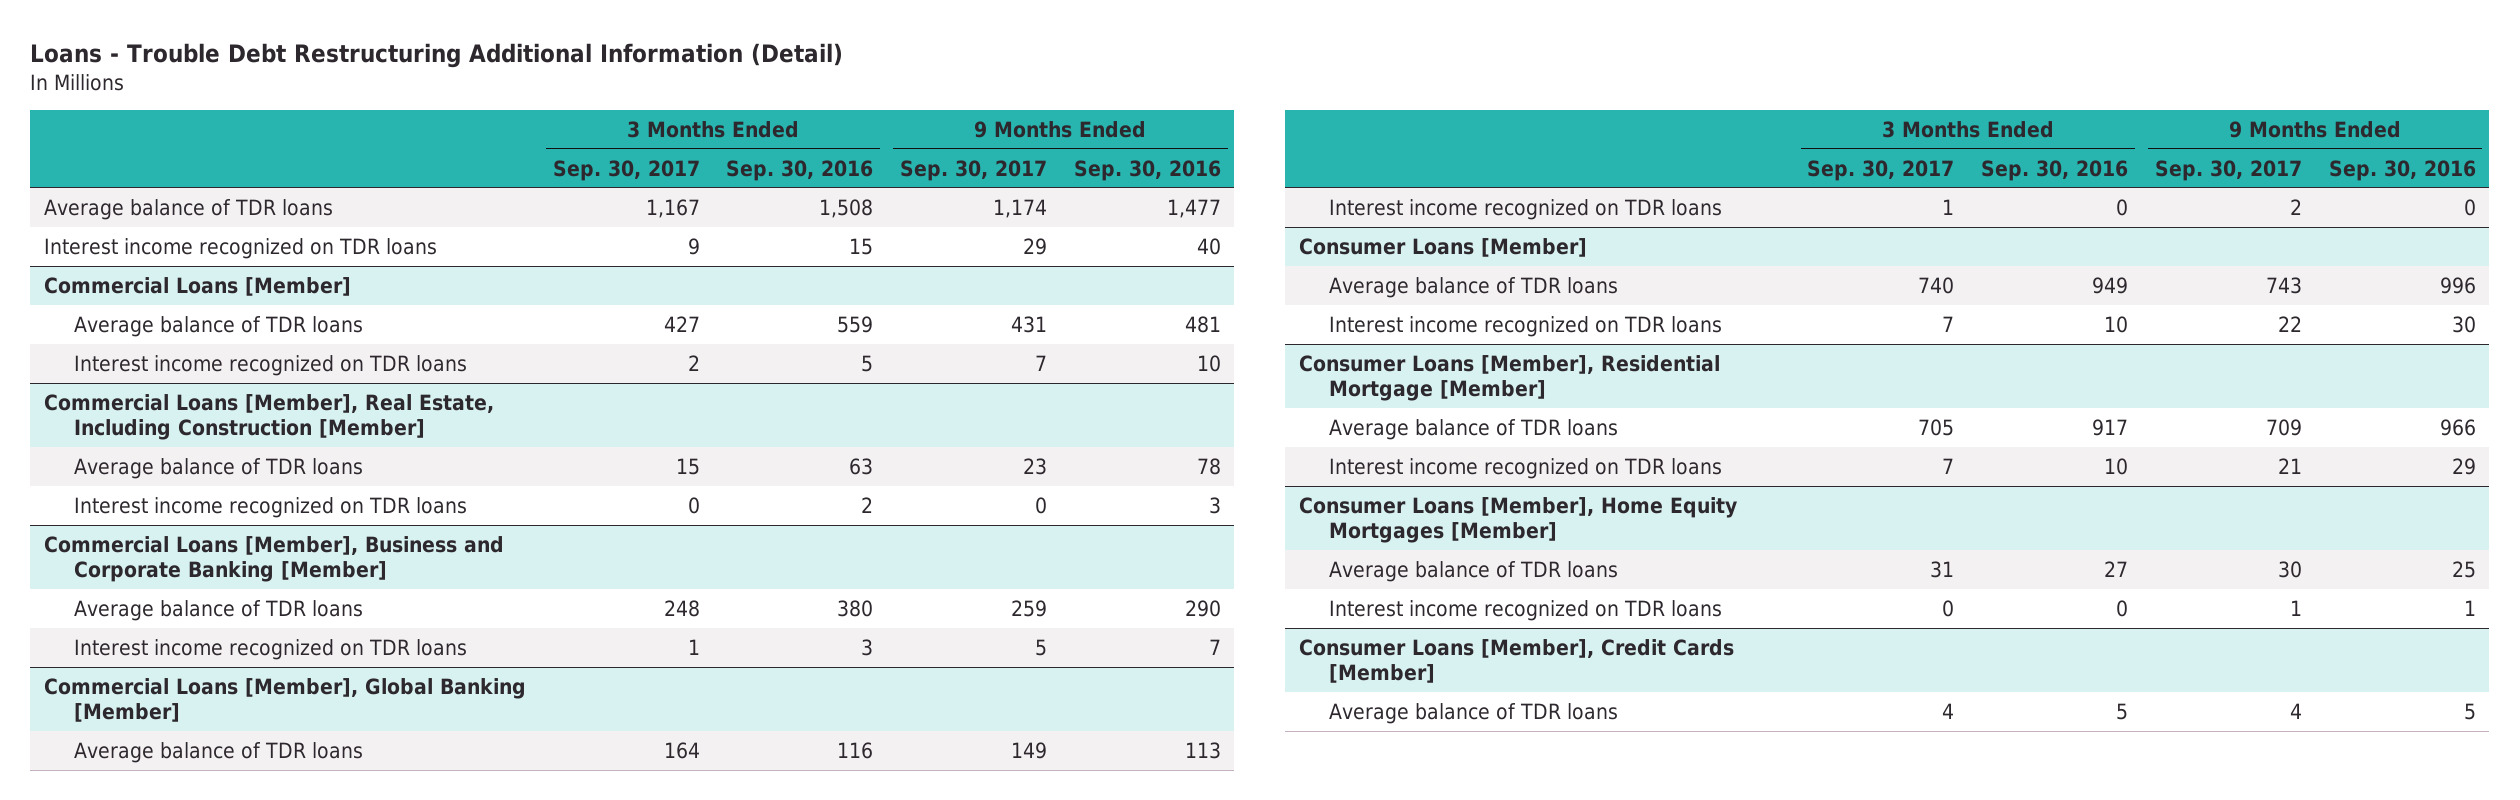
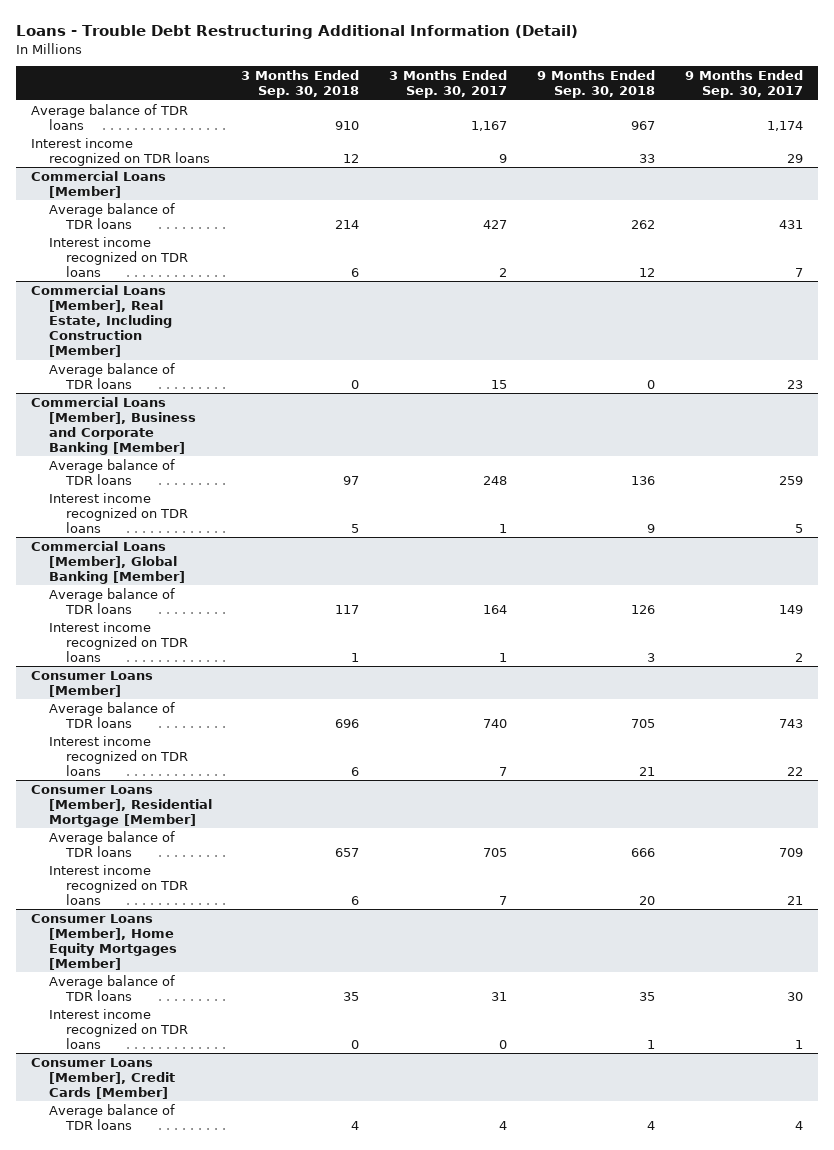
[726,159,874,181] Sep. 30, 2016 -> none
[1073,159,1221,181] Sep. 30, 2016 -> none
none -> [241,70,360,99] 3 Months Ended Sep. 30, 2018
none -> [536,70,655,99] 9 Months Ended Sep. 30, 2018
[74,496,468,518] Interest income recognized on TDR loans -> none

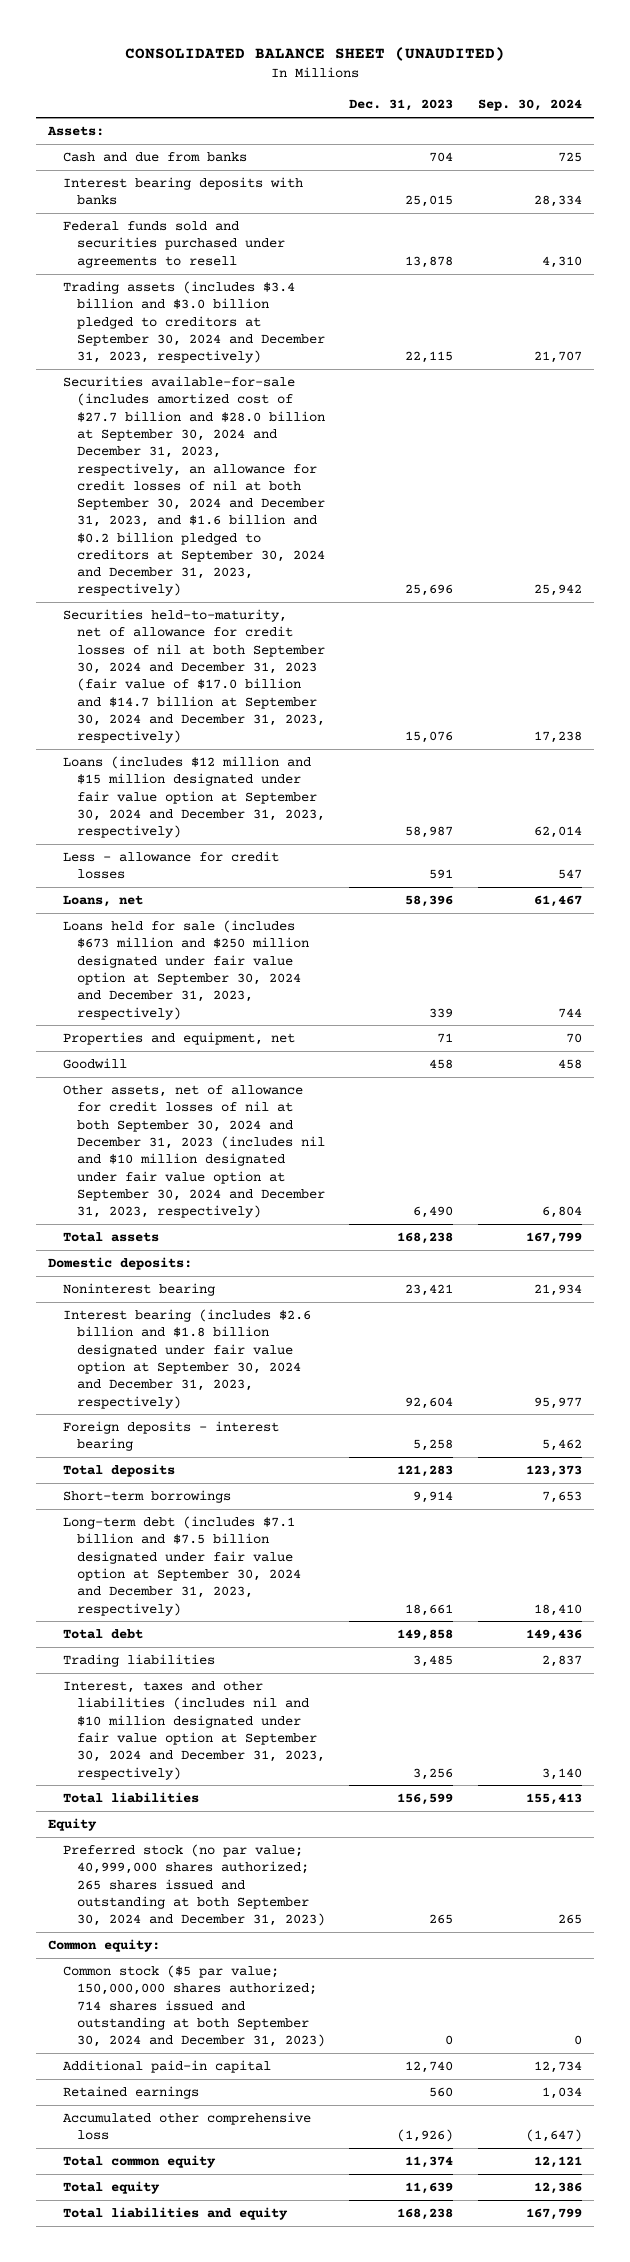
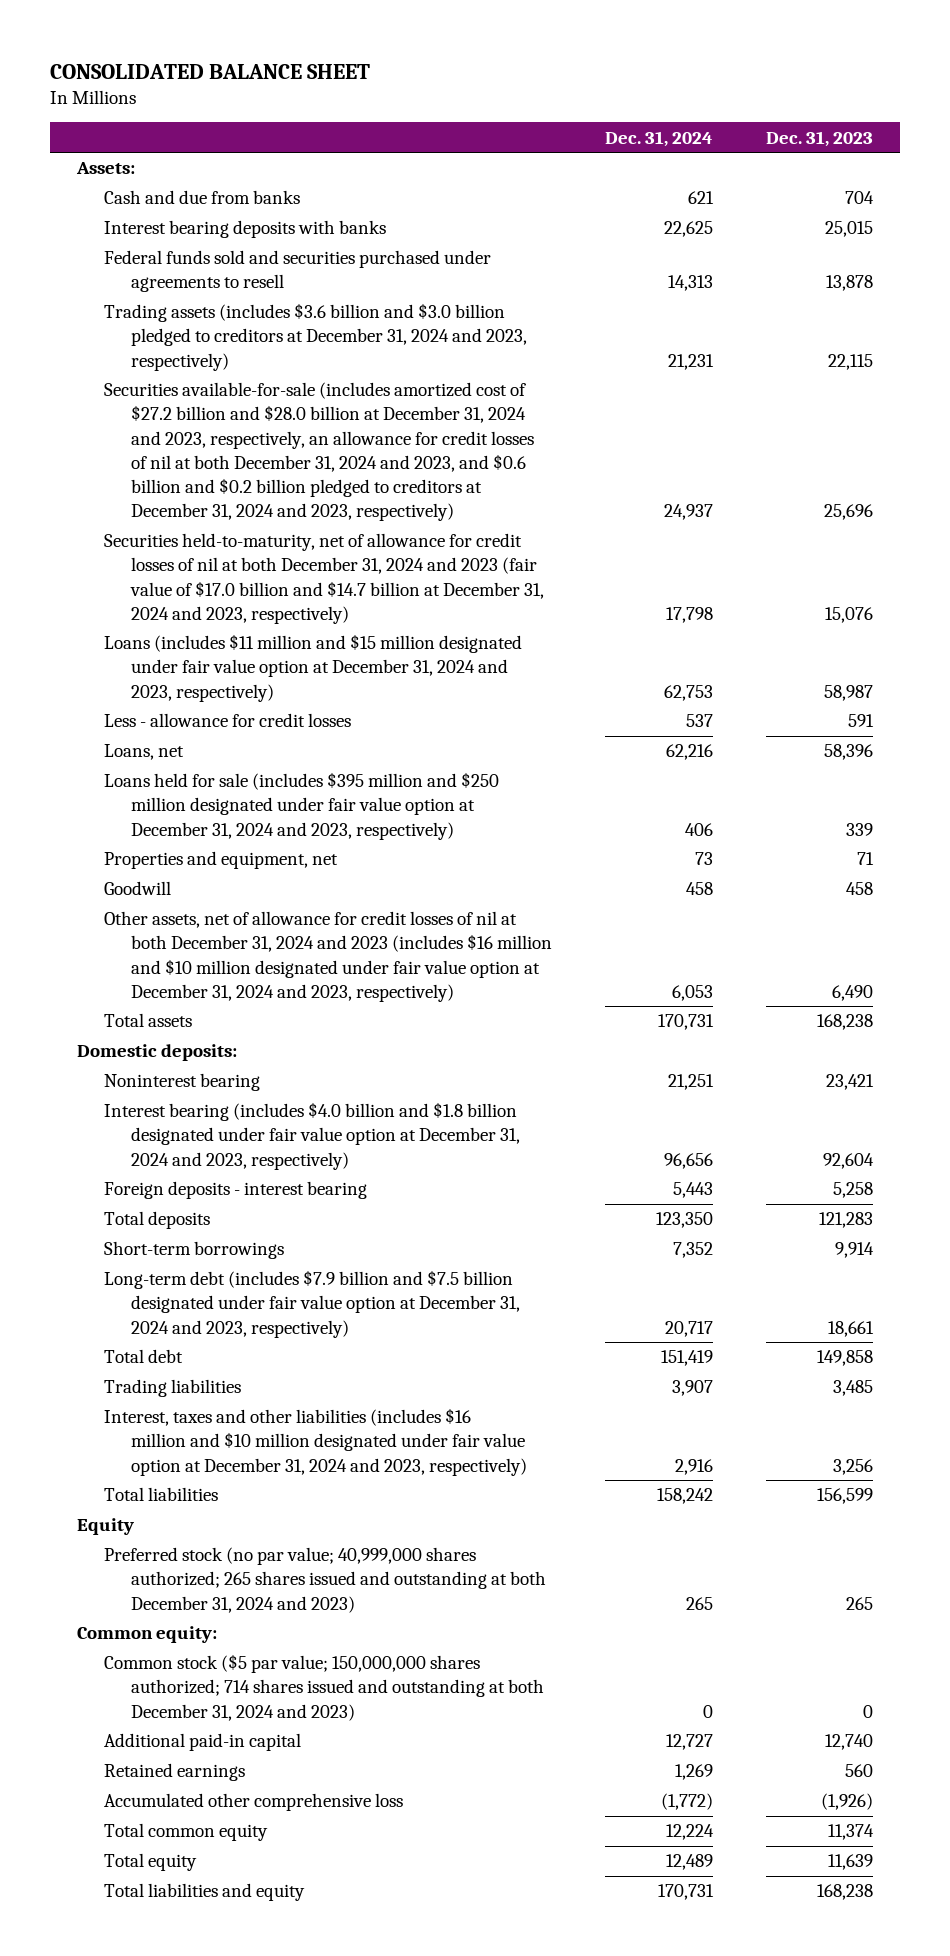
[125,47,506,62] CONSOLIDATED BALANCE SHEET (UNAUDITED) -> [50,63,371,79] CONSOLIDATED BALANCE SHEET
[477,99,582,112] Sep. 30, 2024 -> none
none -> [605,130,714,147] Dec. 31, 2024
[62,281,325,364] Trading assets (includes $3.4 billion and $3.0 billion pledged to creditors at September 30, 2024 and December 31, 2023, respectively) -> [103,303,527,371] Trading assets (includes $3.6 billion and $3.0 billion pledged to creditors at December 31, 2024 and 2023, respectively)
[62,376,325,597] Securities available-for-sale (includes amortized cost of $27.7 billion and $28.0 billion at September 30, 2024 and December 31, 2023, respectively, an allowance for credit losses of nil at both September 30, 2024 and December 31, 2023, and $1.6 billion and $0.2 billion pledged to creditors at September 30, 2024 and December 31, 2023, respectively) -> [103,382,534,521] Securities available-for-sale (includes amortized cost of $27.2 billion and $28.0 billion at December 31, 2024 and 2023, respectively, an allowance for credit losses of nil at both December 31, 2024 and 2023, and $0.6 billion and $0.2 billion pledged to creditors at December 31, 2024 and 2023, respectively)
[62,609,325,744] Securities held-to-maturity, net of allowance for credit losses of nil at both September 30, 2024 and December 31, 2023 (fair value of $17.0 billion and $14.7 billion at September 30, 2024 and December 31, 2023, respectively) -> [103,533,544,624] Securities held-to-maturity, net of allowance for credit losses of nil at both December 31, 2024 and 2023 (fair value of $17.0 billion and $14.7 billion at December 31, 2024 and 2023, respectively)
[62,756,325,839] Loans (includes $12 million and $15 million designated under fair value option at September 30, 2024 and December 31, 2023, respectively) -> [103,634,522,702] Loans (includes $11 million and $15 million designated under fair value option at December 31, 2024 and 2023, respectively)
[62,920,309,1020] Loans held for sale (includes $673 million and $250 million designated under fair value option at September 30, 2024 and December 31, 2023, respectively) -> [103,772,499,840] Loans held for sale (includes $395 million and $250 million designated under fair value option at December 31, 2024 and 2023, respectively)
[62,1085,325,1219] Other assets, net of allowance for credit losses of nil at both September 30, 2024 and December 31, 2023 (includes nil and $10 million designated under fair value option at September 30, 2024 and December 31, 2023, respectively) -> [103,911,552,1002] Other assets, net of allowance for credit losses of nil at both December 31, 2024 and 2023 (includes $16 million and $10 million designated under fair value option at December 31, 2024 and 2023, respectively)
[62,1309,311,1409] Interest bearing (includes $2.6 billion and $1.8 billion designated under fair value option at September 30, 2024 and December 31, 2023, respectively) -> [103,1102,520,1170] Interest bearing (includes $4.0 billion and $1.8 billion designated under fair value option at December 31, 2024 and 2023, respectively)
[62,1516,301,1616] Long-term debt (includes $7.1 billion and $7.5 billion designated under fair value option at September 30, 2024 and December 31, 2023, respectively) -> [103,1270,520,1338] Long-term debt (includes $7.9 billion and $7.5 billion designated under fair value option at December 31, 2024 and 2023, respectively)
[62,1681,325,1780] Interest, taxes and other liabilities (includes nil and $10 million designated under fair value option at September 30, 2024 and December 31, 2023, respectively) -> [103,1408,527,1476] Interest, taxes and other liabilities (includes $16 million and $10 million designated under fair value option at December 31, 2024 and 2023, respectively)
[62,1844,325,1927] Preferred stock (no par value; 40,999,000 shares authorized; 265 shares issued and outstanding at both September 30, 2024 and December 31, 2023) -> [103,1547,546,1613] Preferred stock (no par value; 40,999,000 shares authorized; 265 shares issued and outstanding at both December 31, 2024 and 2023)
[62,1965,325,2048] Common stock ($5 par value; 150,000,000 shares authorized; 714 shares issued and outstanding at both September 30, 2024 and December 31, 2023) -> [103,1654,544,1721] Common stock ($5 par value; 150,000,000 shares authorized; 714 shares issued and outstanding at both December 31, 2024 and 2023)

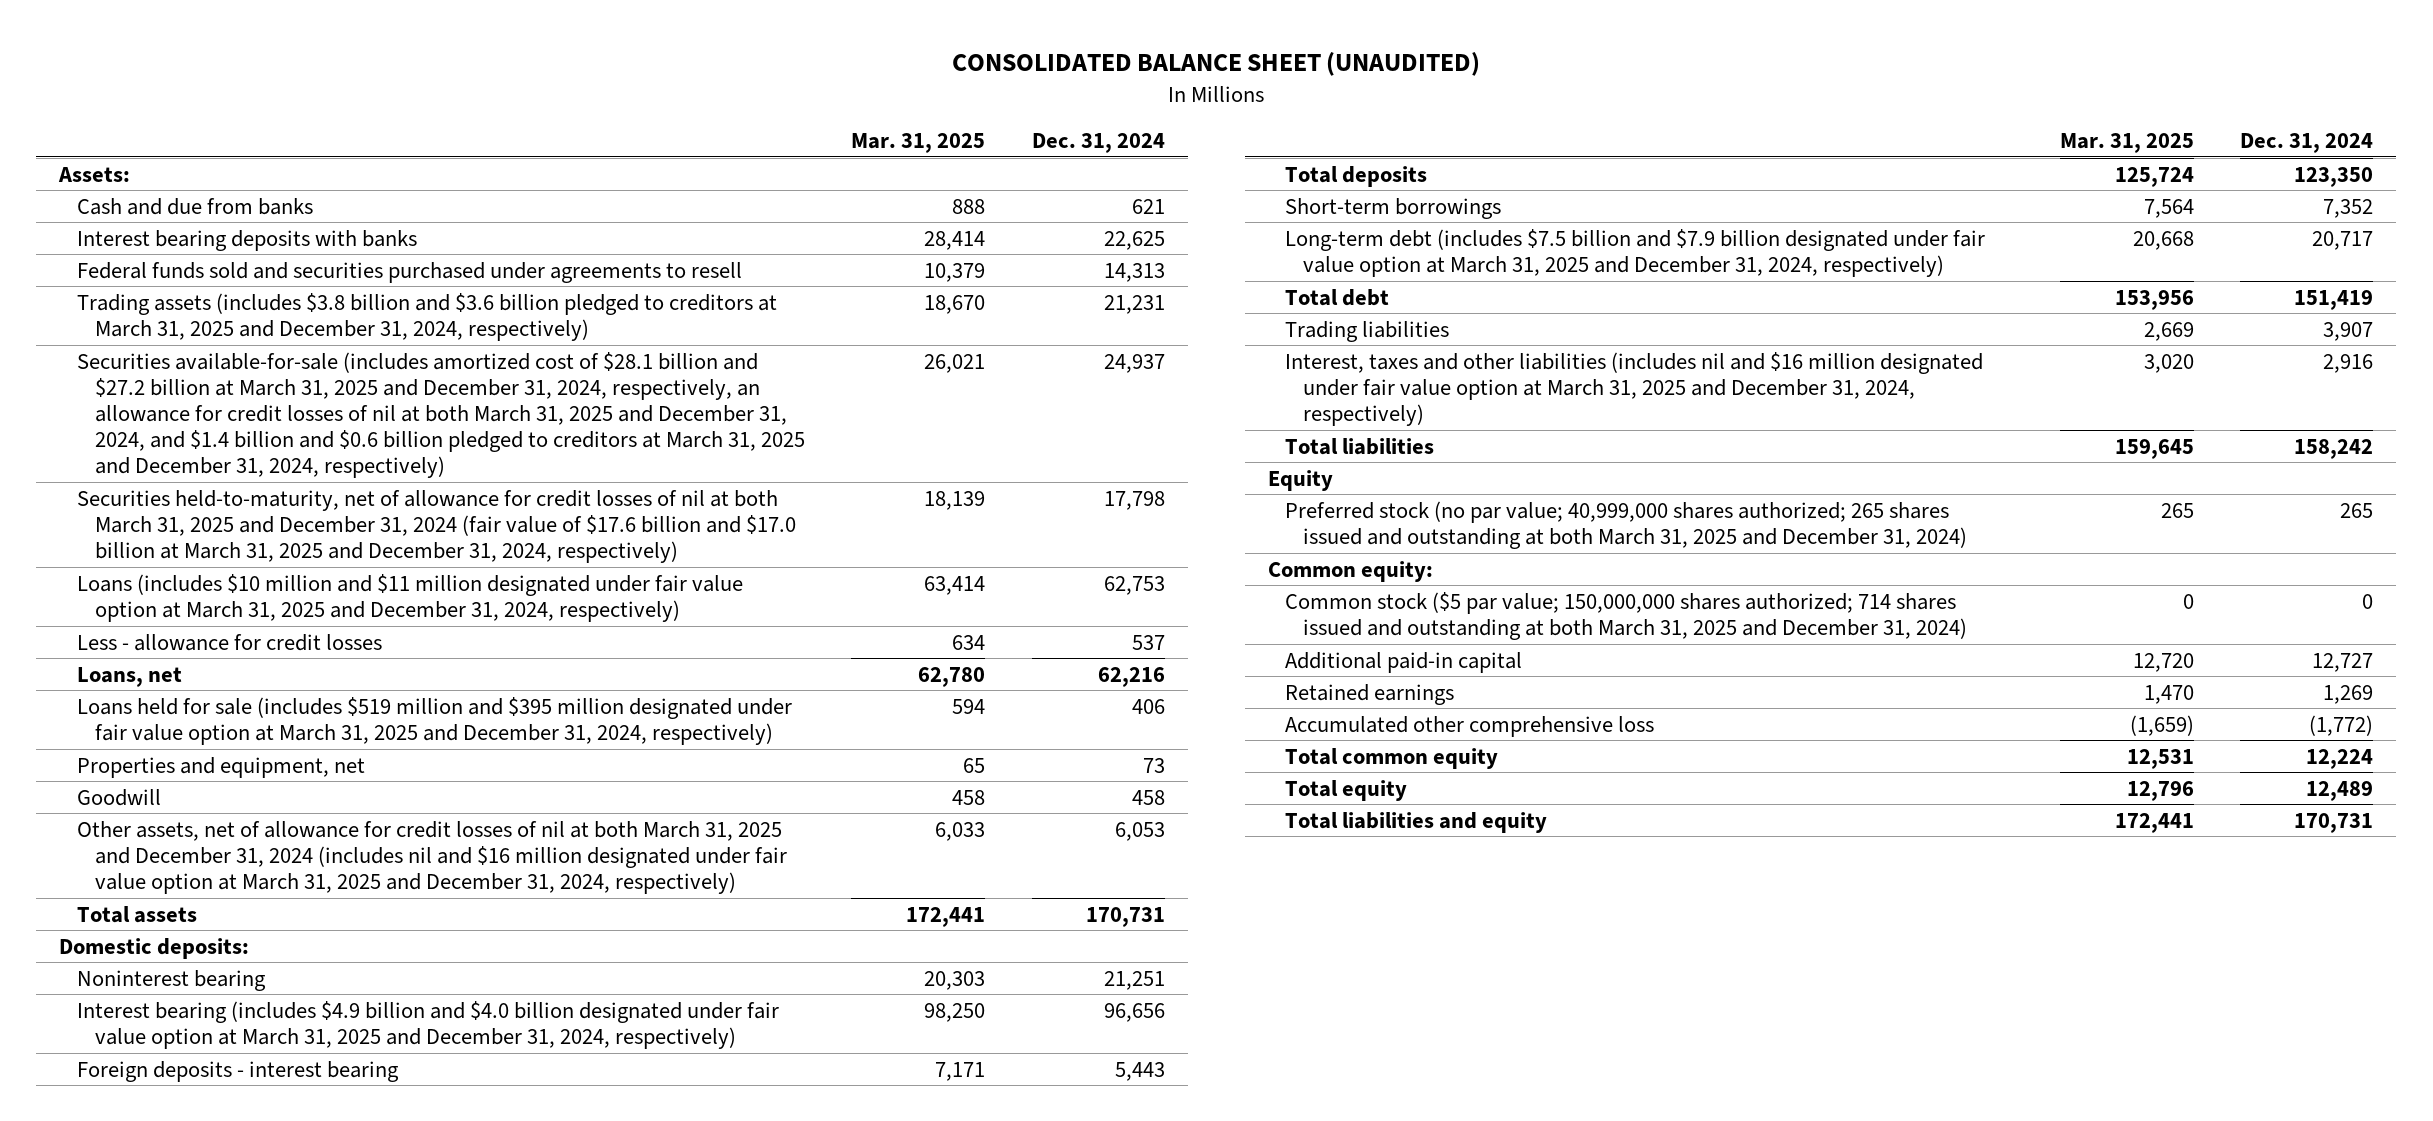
[50,63,371,79] CONSOLIDATED BALANCE SHEET -> [952,52,1481,77] CONSOLIDATED BALANCE SHEET (UNAUDITED)
[766,130,874,147] Dec. 31, 2023 -> none
none -> [851,133,986,154] Mar. 31, 2025
[103,303,527,371] Trading assets (includes $3.6 billion and $3.0 billion pledged to creditors at December 31, 2024 and 2023, respectively) -> [76,292,777,341] Trading assets (includes $3.8 billion and $3.6 billion pledged to creditors at March 31, 2025 and December 31, 2024, respectively)
[103,382,534,521] Securities available-for-sale (includes amortized cost of $27.2 billion and $28.0 billion at December 31, 2024 and 2023, respectively, an allowance for credit losses of nil at both December 31, 2024 and 2023, and $0.6 billion and $0.2 billion pledged to creditors at December 31, 2024 and 2023, respectively) -> [76,351,805,478] Securities available-for-sale (includes amortized cost of $28.1 billion and $27.2 billion at March 31, 2025 and December 31, 2024, respectively, an allowance for credit losses of nil at both March 31, 2025 and December 31, 2024, and $1.4 billion and $0.6 billion pledged to creditors at March 31, 2025 and December 31, 2024, respectively)
[103,533,544,624] Securities held-to-maturity, net of allowance for credit losses of nil at both December 31, 2024 and 2023 (fair value of $17.0 billion and $14.7 billion at December 31, 2024 and 2023, respectively) -> [76,489,796,563] Securities held-to-maturity, net of allowance for credit losses of nil at both March 31, 2025 and December 31, 2024 (fair value of $17.6 billion and $17.0 billion at March 31, 2025 and December 31, 2024, respectively)
[103,634,522,702] Loans (includes $11 million and $15 million designated under fair value option at December 31, 2024 and 2023, respectively) -> [76,573,743,622] Loans (includes $10 million and $11 million designated under fair value option at March 31, 2025 and December 31, 2024, respectively)
[103,772,499,840] Loans held for sale (includes $395 million and $250 million designated under fair value option at December 31, 2024 and 2023, respectively) -> [76,696,792,745] Loans held for sale (includes $519 million and $395 million designated under fair value option at March 31, 2025 and December 31, 2024, respectively)
[103,911,552,1002] Other assets, net of allowance for credit losses of nil at both December 31, 2024 and 2023 (includes $16 million and $10 million designated under fair value option at December 31, 2024 and 2023, respectively) -> [76,820,787,894] Other assets, net of allowance for credit losses of nil at both March 31, 2025 and December 31, 2024 (includes nil and $16 million designated under fair value option at March 31, 2025 and December 31, 2024, respectively)
[103,1102,520,1170] Interest bearing (includes $4.0 billion and $1.8 billion designated under fair value option at December 31, 2024 and 2023, respectively) -> [76,1000,779,1049] Interest bearing (includes $4.9 billion and $4.0 billion designated under fair value option at March 31, 2025 and December 31, 2024, respectively)
[103,1270,520,1338] Long-term debt (includes $7.9 billion and $7.5 billion designated under fair value option at December 31, 2024 and 2023, respectively) -> [1285,228,1986,277] Long-term debt (includes $7.5 billion and $7.9 billion designated under fair value option at March 31, 2025 and December 31, 2024, respectively)
[103,1408,527,1476] Interest, taxes and other liabilities (includes $16 million and $10 million designated under fair value option at December 31, 2024 and 2023, respectively) -> [1285,351,1984,426] Interest, taxes and other liabilities (includes nil and $16 million designated under fair value option at March 31, 2025 and December 31, 2024, respectively)
[103,1547,546,1613] Preferred stock (no par value; 40,999,000 shares authorized; 265 shares issued and outstanding at both December 31, 2024 and 2023) -> [1285,500,1968,549] Preferred stock (no par value; 40,999,000 shares authorized; 265 shares issued and outstanding at both March 31, 2025 and December 31, 2024)
[103,1654,544,1721] Common stock ($5 par value; 150,000,000 shares authorized; 714 shares issued and outstanding at both December 31, 2024 and 2023) -> [1285,591,1968,640] Common stock ($5 par value; 150,000,000 shares authorized; 714 shares issued and outstanding at both March 31, 2025 and December 31, 2024)

